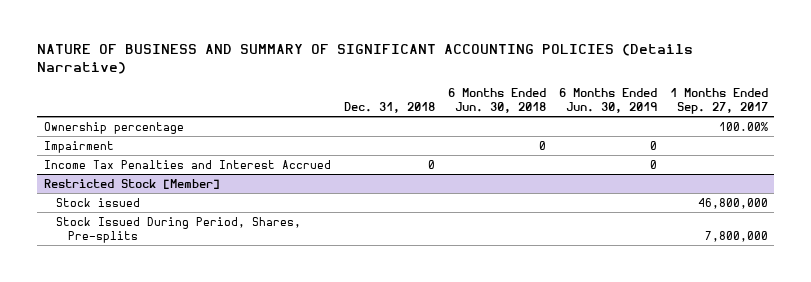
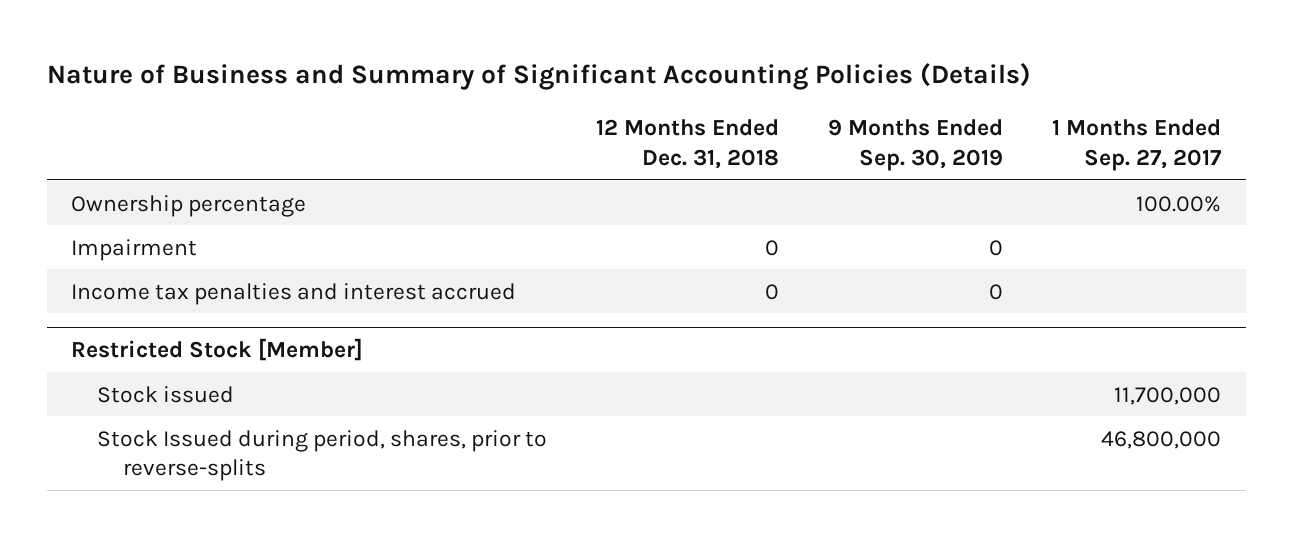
[37,44,694,74] NATURE OF BUSINESS AND SUMMARY OF SIGNIFICANT ACCOUNTING POLICIES (Details Narrative) -> [46,62,1031,90] Nature of Business and Summary of Significant Accounting Policies (Details)
[343,101,435,113] Dec. 31, 2018 -> none
[447,88,546,113] 6 Months Ended Jun. 30, 2018 -> none
[558,88,657,113] 6 Months Ended Jun. 30, 2019 -> none
none -> [596,119,780,169] 12 Months Ended Dec. 31, 2018
none -> [828,119,1004,171] 9 Months Ended Sep. 30, 2019
[43,159,331,169] Income Tax Penalties and Interest Accrued -> [71,282,517,305] Income tax penalties and interest accrued
[697,197,768,209] 46,800,000 -> [1114,386,1222,405] 11,700,000
[55,216,301,243] Stock Issued During Period, Shares, Pre-splits -> [97,429,548,481] Stock Issued during period, shares, prior to reverse-splits
[704,230,768,242] 7,800,000 -> [1101,430,1222,449] 46,800,000

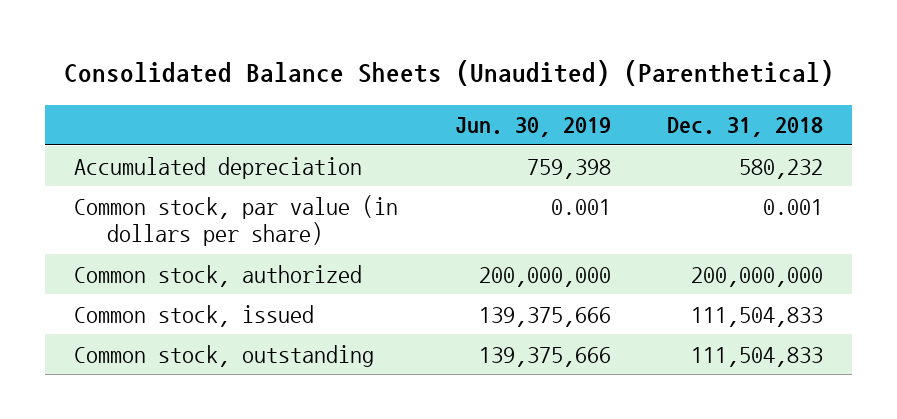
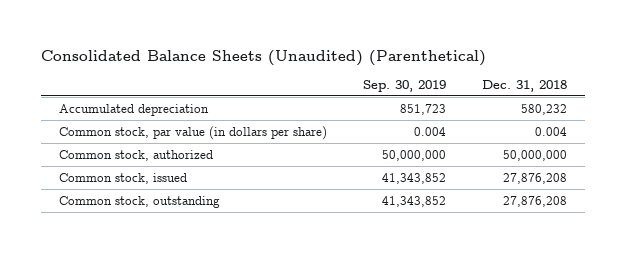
[454,117,611,138] Jun. 30, 2019 -> none
none -> [363,79,447,92] Sep. 30, 2019
[763,198,824,215] 0.001 -> [535,126,568,136] 0.004
[691,266,824,287] 200,000,000 -> [503,149,568,161] 50,000,000
[691,306,824,327] 111,504,833 -> [503,172,568,184] 27,876,208
[691,346,824,367] 111,504,833 -> [503,195,568,207] 27,876,208

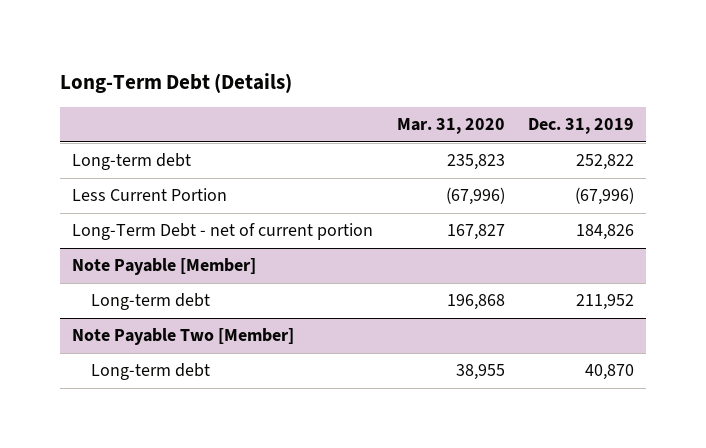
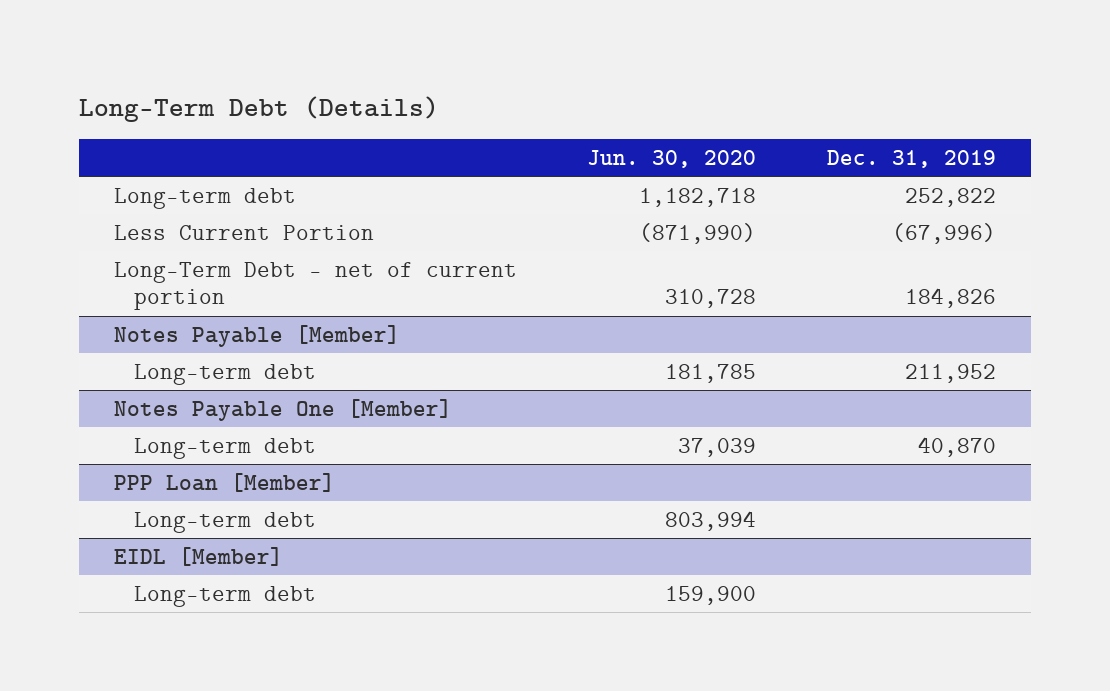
[396,118,505,135] Mar. 31, 2020 -> none
none -> [587,150,757,169] Jun. 30, 2020
[72,258,257,276] Note Payable [Member] -> [113,324,400,347] Notes Payable [Member]
[72,328,295,346] Note Payable Two [Member] -> [113,398,452,421] Notes Payable One [Member]
none -> [113,472,335,492] PPP Loan [Member]
none -> [134,511,317,533] Long-term debt
none -> [113,546,283,566] EIDL [Member]
none -> [134,585,317,607] Long-term debt

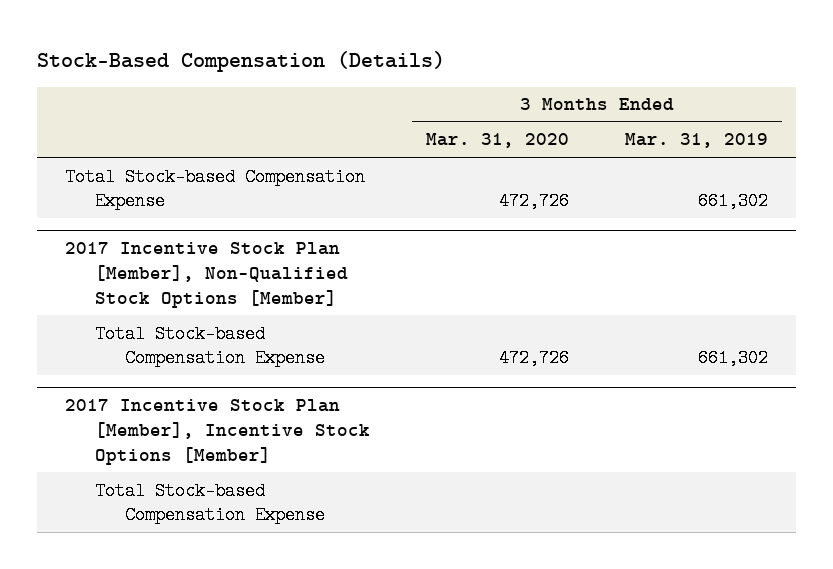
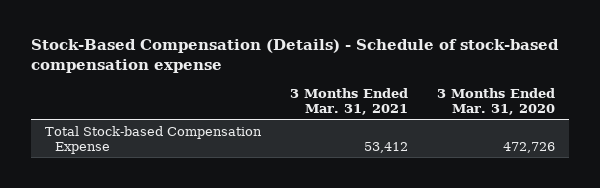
[36,51,445,73] Stock-Based Compensation (Details) -> [30,39,559,73] Stock-Based Compensation (Details) - Schedule of stock-based compensation expense
[624,133,768,149] Mar. 31, 2019 -> none
none -> [289,87,408,116] 3 Months Ended Mar. 31, 2021
[64,242,348,308] 2017 Incentive Stock Plan [Member], Non-Qualified Stock Options [Member] -> none
[94,324,325,368] Total Stock-based Compensation Expense -> none
[64,399,370,465] 2017 Incentive Stock Plan [Member], Incentive Stock Options [Member] -> none
[94,481,325,525] Total Stock-based Compensation Expense -> none

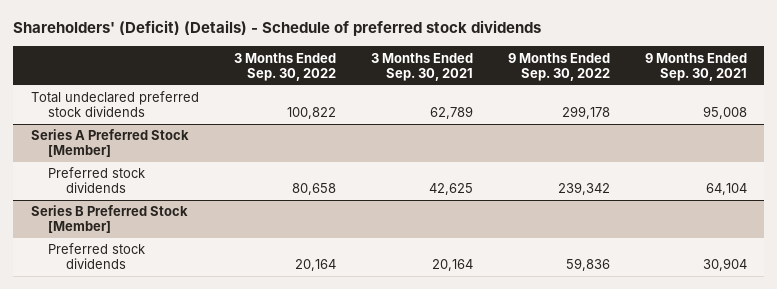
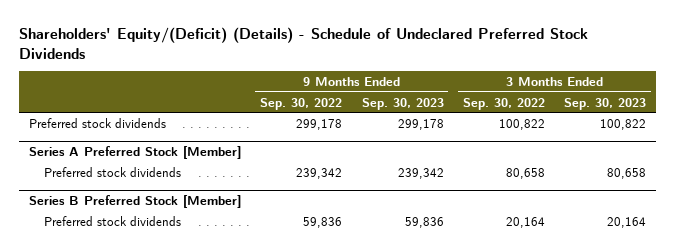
[12,20,541,37] Shareholders' (Deficit) (Details) - Schedule of preferred stock dividends -> [19,26,589,59] Shareholders' Equity/(Deficit) (Details) - Schedule of Undeclared Preferred Stock Dividends
[370,52,473,81] 3 Months Ended Sep. 30, 2021 -> none
[644,52,747,81] 9 Months Ended Sep. 30, 2021 -> none
none -> [361,97,444,110] Sep. 30, 2023
none -> [564,97,647,110] Sep. 30, 2023
[30,91,199,118] Total undeclared preferred stock dividends -> [28,117,166,128] Preferred stock dividends

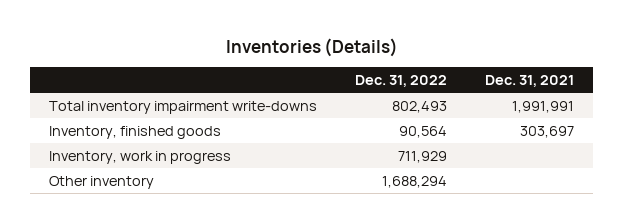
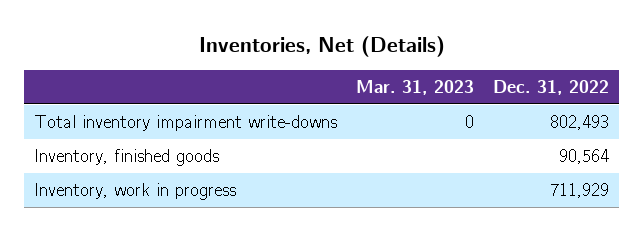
[225,37,398,57] Inventories (Details) -> [198,36,445,58] Inventories, Net (Details)
[485,75,575,88] Dec. 31, 2021 -> none
none -> [356,80,475,96] Mar. 31, 2023
[48,175,154,189] Other inventory -> none

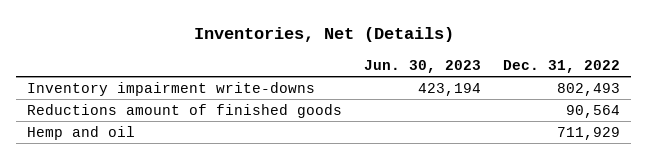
[356,80,475,96] Mar. 31, 2023 -> none
none -> [364,59,482,73] Jun. 30, 2023
[33,115,337,132] Total inventory impairment write-downs -> [27,82,316,97] Inventory impairment write-downs
[33,149,219,167] Inventory, finished goods -> [27,104,343,119] Reductions amount of finished goods
[33,183,236,201] Inventory, work in progress -> [27,126,136,141] Hemp and oil

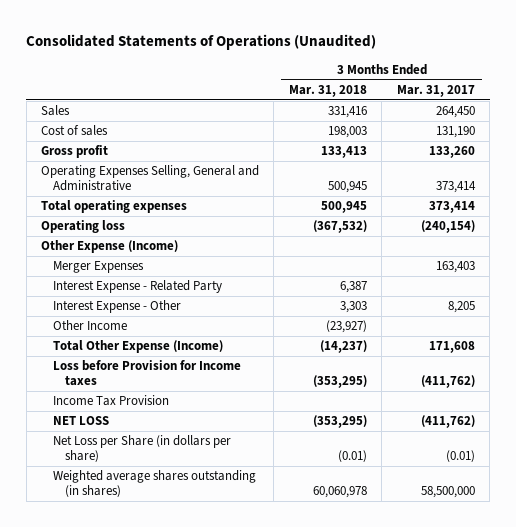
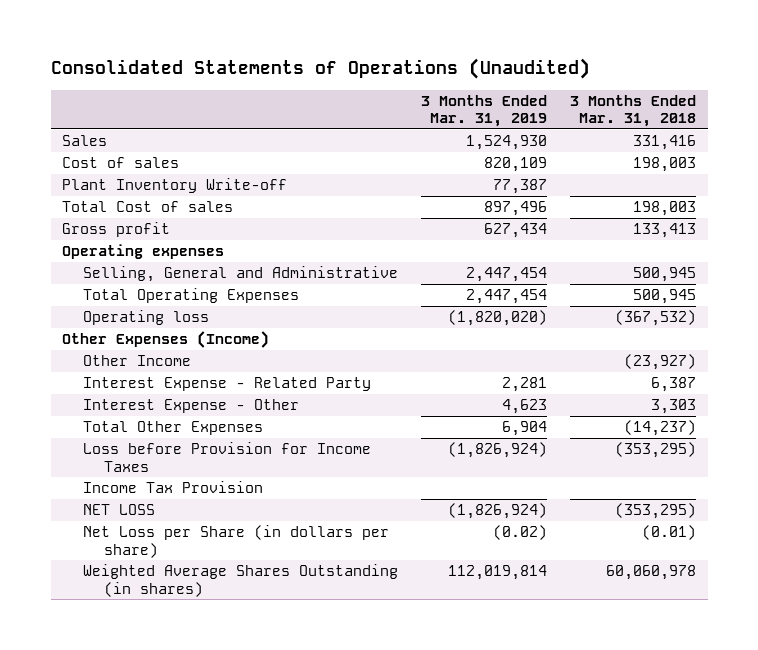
[396,84,475,97] Mar. 31, 2017 -> none
none -> [421,94,548,128] 3 Months Ended Mar. 31, 2019
none -> [62,178,288,194] Plant Inventory Write-off
none -> [62,201,234,213] Total Cost of sales
none -> [62,244,225,260] Operating expenses
[40,165,259,192] Operating Expenses Selling, General and Administrative -> [83,266,399,283] Selling, General and Administrative
[40,200,187,214] Total operating expenses -> [83,288,300,304] Total Operating Expenses
[53,261,145,274] Merger Expenses -> none
[40,240,178,254] Other Expense (Income) -> [62,331,270,349] Other Expenses (Income)
[53,320,128,331] Other Income -> [83,355,192,367] Other Income
[53,340,224,354] Total Other Expense (Income) -> [83,421,264,436] Total Other Expenses
[53,360,242,387] Loss before Provision for Income taxes -> [83,442,372,472] Loss before Provision for Income Taxes
[53,470,257,498] Weighted average shares outstanding (in shares) -> [83,564,399,597] Weighted Average Shares Outstanding (in shares)

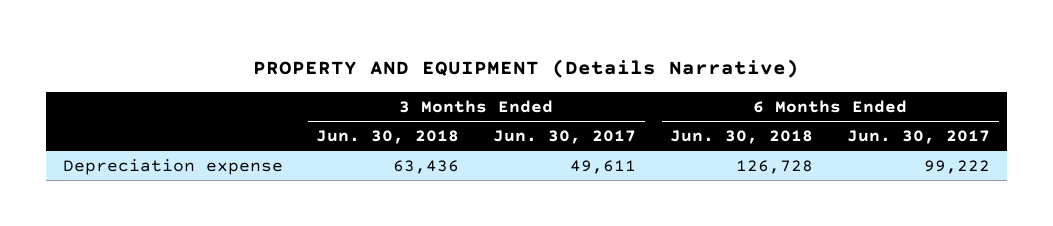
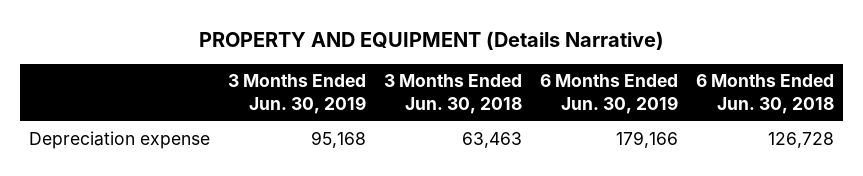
[493,130,637,145] Jun. 30, 2017 -> none
[847,130,991,145] Jun. 30, 2017 -> none
none -> [227,74,366,114] 3 Months Ended Jun. 30, 2019
none -> [540,74,679,114] 6 Months Ended Jun. 30, 2019
[393,159,460,174] 63,436 -> [462,132,523,149] 63,463

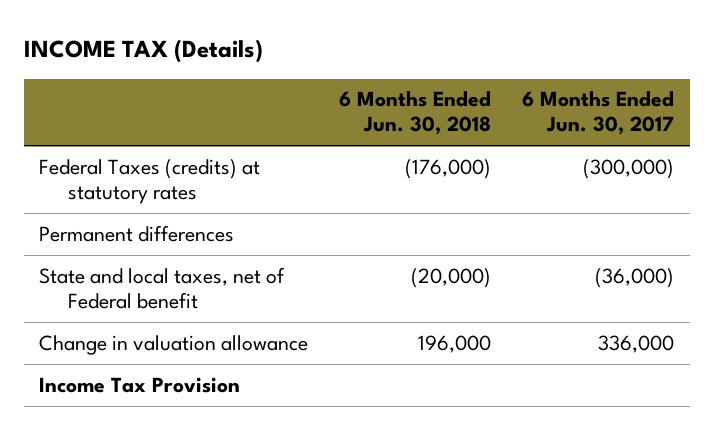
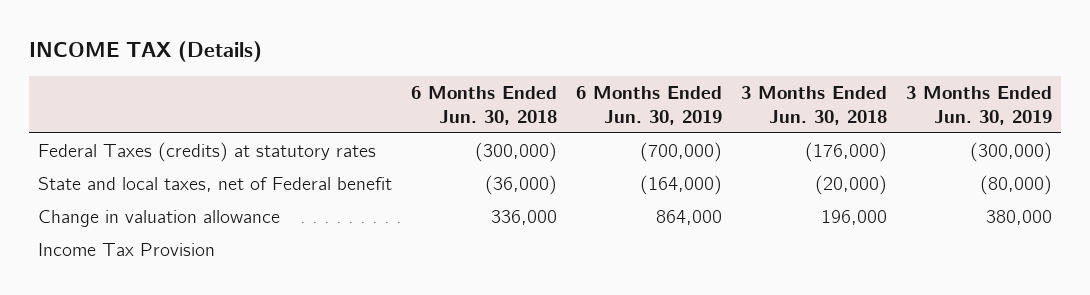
[522,91,675,136] 6 Months Ended Jun. 30, 2017 -> none
none -> [575,85,722,125] 6 Months Ended Jun. 30, 2019
none -> [740,85,887,125] 3 Months Ended Jun. 30, 2018
none -> [905,85,1052,125] 3 Months Ended Jun. 30, 2019
[39,224,235,242] Permanent differences -> none
[405,158,492,179] (176,000) -> [475,142,558,163] (300,000)
[411,267,492,288] (20,000) -> [485,175,558,196] (36,000)
[418,334,492,353] 196,000 -> [491,210,558,226] 336,000

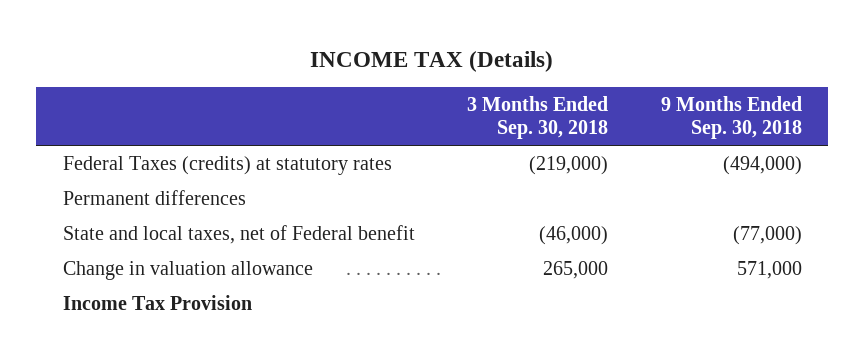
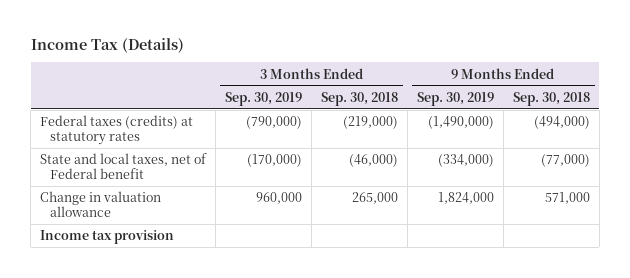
[310,50,554,72] INCOME TAX (Details) -> [30,38,184,54] Income Tax (Details)
none -> [225,91,303,106] Sep. 30, 2019
none -> [417,91,495,106] Sep. 30, 2019
[62,190,246,206] Permanent differences -> none
[62,156,392,176] Federal Taxes (credits) at statutory rates -> [40,115,194,146] Federal taxes (credits) at statutory rates
[62,295,252,311] Income Tax Provision -> [40,230,175,245] Income tax provision

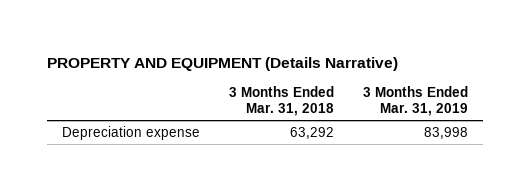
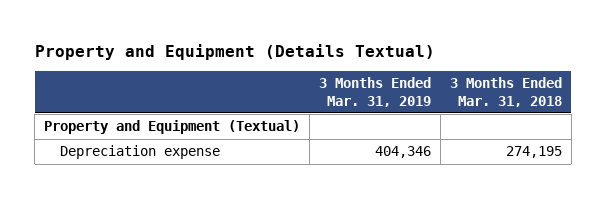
[46,56,398,71] PROPERTY AND EQUIPMENT (Details Narrative) -> [34,43,435,60] Property and Equipment (Details Textual)
none -> [44,120,301,135] Property and Equipment (Textual)
[289,127,334,140] 63,292 -> [505,146,562,159] 274,195
[423,127,468,140] 83,998 -> [375,146,432,159] 404,346

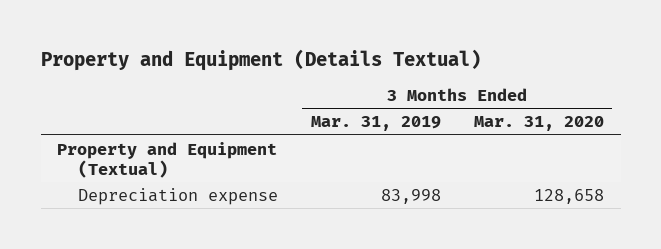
[449,76,562,107] 3 Months Ended Mar. 31, 2018 -> none
none -> [473,116,604,132] Mar. 31, 2020
[375,146,432,159] 404,346 -> [380,188,441,204] 83,998

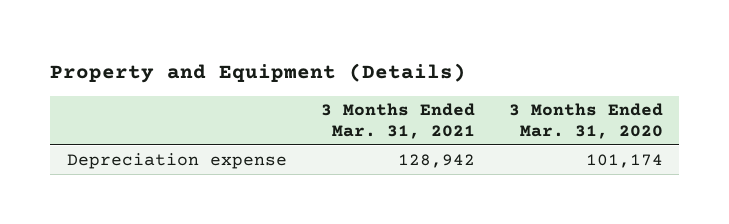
[40,49,481,72] Property and Equipment (Details Textual) -> [49,63,466,84] Property and Equipment (Details)
[310,116,441,132] Mar. 31, 2019 -> none
none -> [320,103,475,140] 3 Months Ended Mar. 31, 2021
[57,141,278,179] Property and Equipment (Textual) -> none
[533,188,604,204] 128,658 -> [585,154,663,169] 101,174

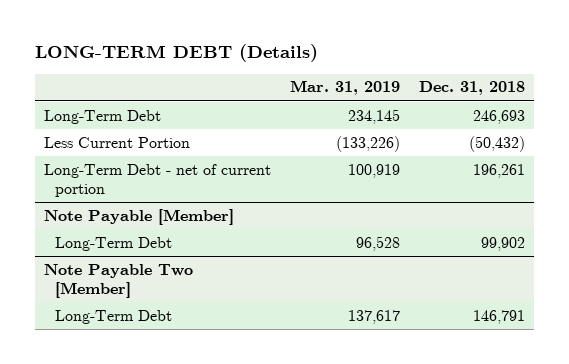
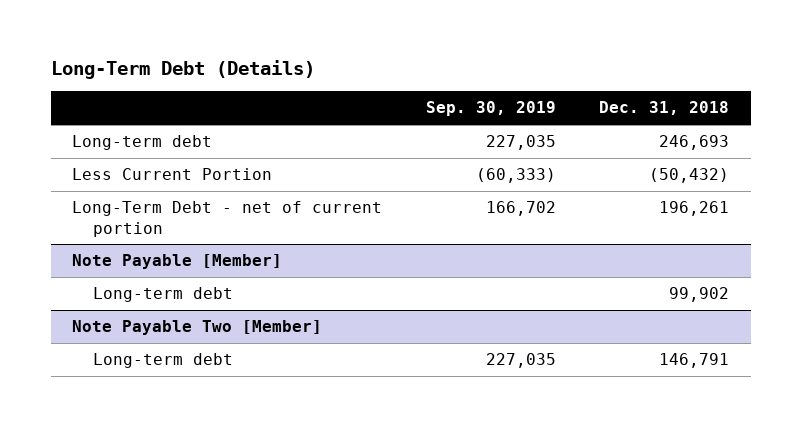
[34,44,318,63] LONG-TERM DEBT (Details) -> [50,60,315,80] Long-Term Debt (Details)
[289,80,400,96] Mar. 31, 2019 -> none
none -> [425,101,556,117] Sep. 30, 2019
[44,109,162,124] Long-Term Debt -> [72,135,213,151] Long-term debt
[54,236,172,251] Long-Term Debt -> [92,287,233,303] Long-term debt
[54,309,172,324] Long-Term Debt -> [92,353,233,369] Long-term debt

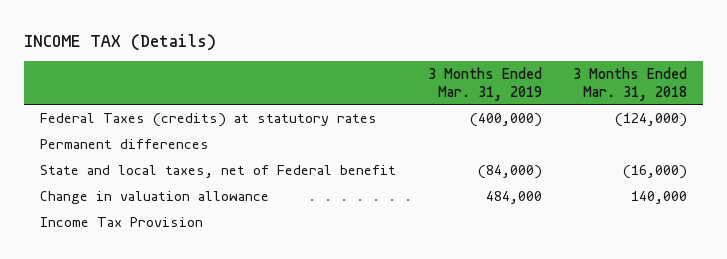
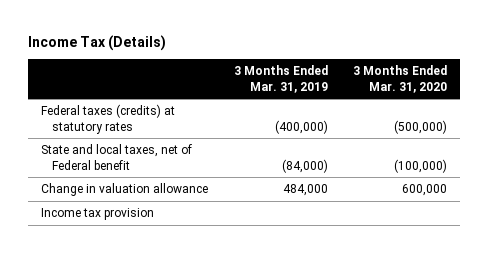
[23,33,216,51] INCOME TAX (Details) -> [28,35,167,52] Income Tax (Details)
[573,67,688,101] 3 Months Ended Mar. 31, 2018 -> none
none -> [353,65,448,93] 3 Months Ended Mar. 31, 2020
[39,139,209,150] Permanent differences -> none
[39,113,377,128] Federal Taxes (credits) at statutory rates -> [41,104,176,134] Federal taxes (credits) at statutory rates
[39,217,203,228] Income Tax Provision -> [41,208,155,221] Income tax provision

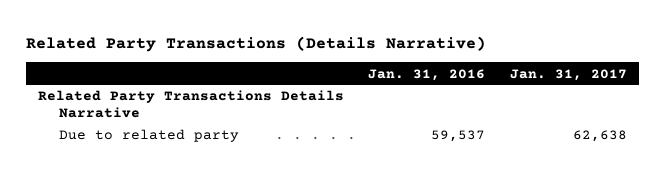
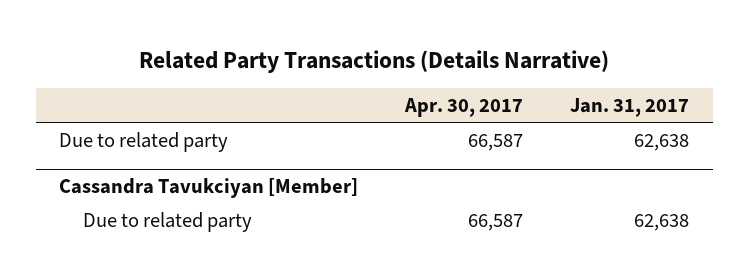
[368,68,486,81] Jan. 31, 2016 -> none
none -> [404,98,524,118] Apr. 30, 2017
[38,90,345,119] Related Party Transactions Details Narrative -> none
none -> [59,178,359,199] Cassandra Tavukciyan [Member]
none -> [83,211,253,232] Due to related party

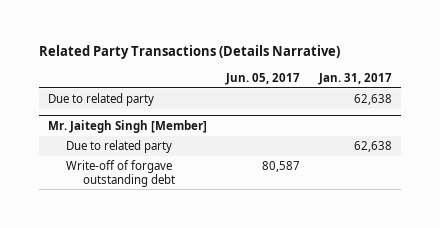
[404,98,524,118] Apr. 30, 2017 -> none
none -> [224,72,300,85] Jun. 05, 2017
[59,178,359,199] Cassandra Tavukciyan [Member] -> [48,119,208,133] Mr. Jaitegh Singh [Member]
none -> [65,160,176,187] Write-off of forgave outstanding debt

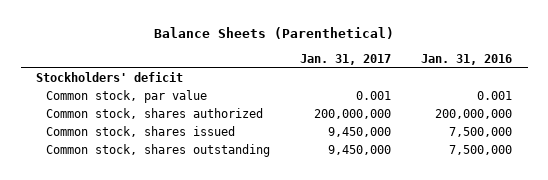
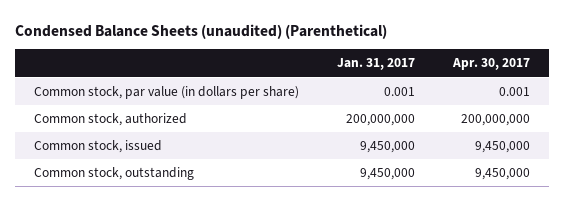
[154,27,395,40] Balance Sheets (Parenthetical) -> [15,24,388,40] Condensed Balance Sheets (unaudited) (Parenthetical)
[421,53,513,65] Jan. 31, 2016 -> none
none -> [451,58,530,71] Apr. 30, 2017
[35,72,183,83] Stockholders' deficit -> none
[45,90,207,104] Common stock, par value -> [34,86,300,100] Common stock, par value (in dollars per share)
[45,108,263,120] Common stock, shares authorized -> [34,113,188,127] Common stock, authorized
[45,126,235,138] Common stock, shares issued -> [34,140,163,154] Common stock, issued
[45,144,270,158] Common stock, shares outstanding -> [34,167,195,181] Common stock, outstanding

